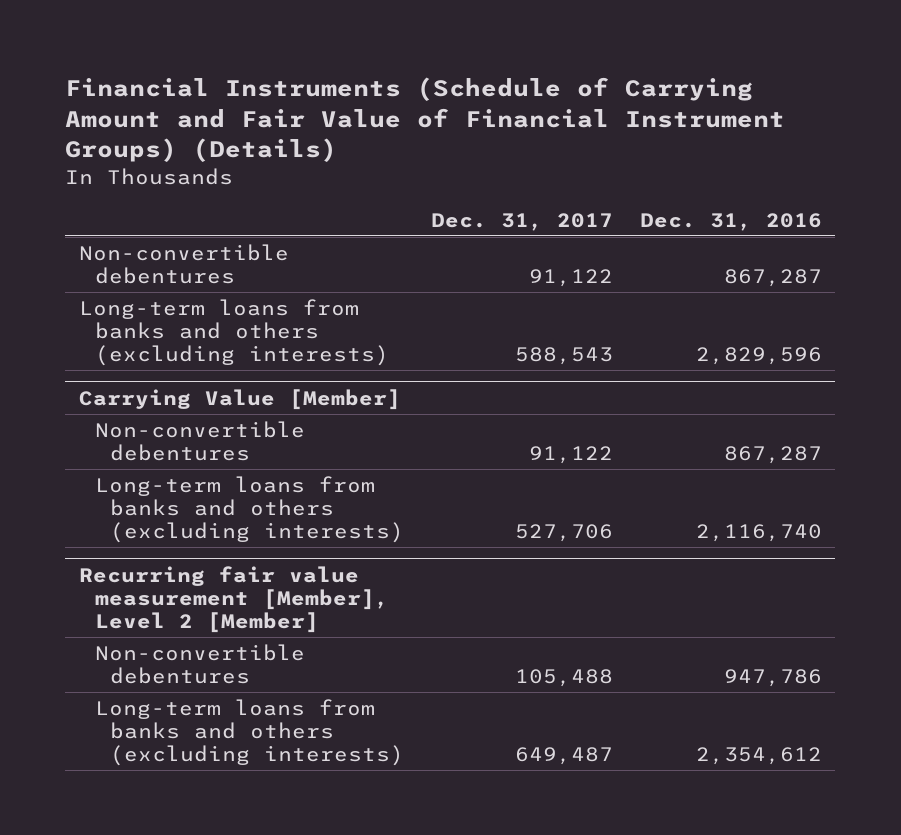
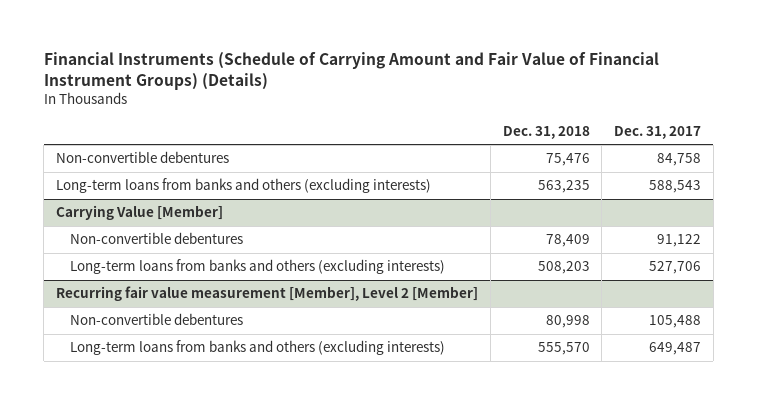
[640,212,823,231] Dec. 31, 2016 -> none
none -> [502,125,590,139] Dec. 31, 2018
[529,269,614,288] 91,122 -> [657,153,702,167] 84,758

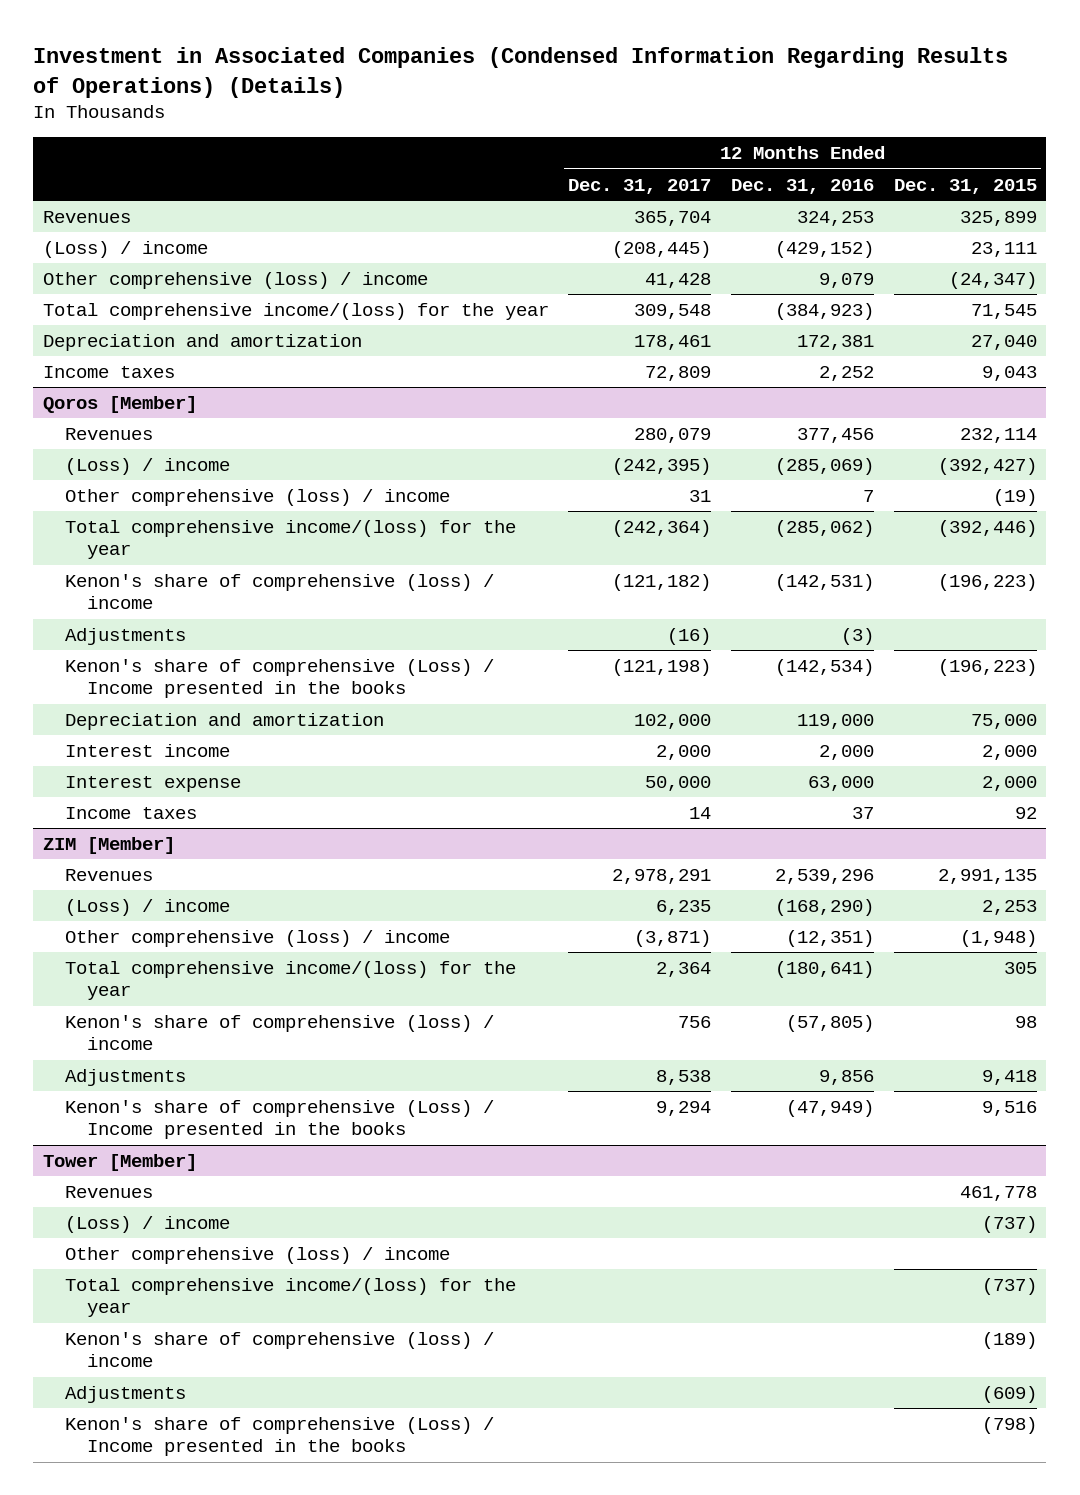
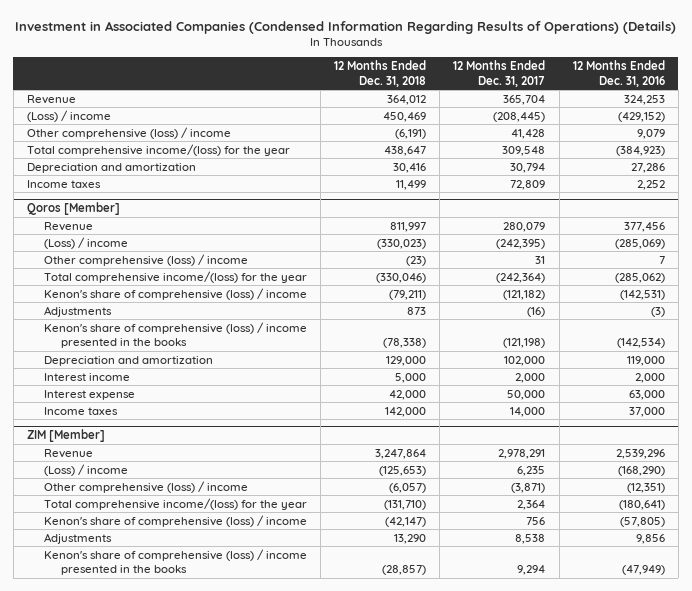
[893,178,1037,194] Dec. 31, 2015 -> none
none -> [334,60,427,87] 12 Months Ended Dec. 31, 2018
[42,210,131,223] Revenues -> [26,94,76,104] Revenue
[634,334,712,350] 178,461 -> [510,162,546,173] 30,794
[797,334,875,350] 172,381 -> [630,162,665,173] 27,286
[64,427,153,440] Revenues -> [43,221,93,231] Revenue
[64,658,494,699] Kenon's share of comprehensive (Loss) / Income presented in the books -> [43,321,307,349] Kenon's share of comprehensive (loss) / income presented in the books
[689,806,712,819] 14 -> [510,406,546,417] 14,000
[852,806,875,819] 37 -> [628,406,665,417] 37,000
[64,868,153,881] Revenues -> [43,448,93,458] Revenue
[42,1153,197,1171] Tower [Member] -> none
[64,1185,153,1198] Revenues -> none
[64,1215,230,1233] (Loss) / income -> none
[64,1246,450,1264] Other comprehensive (loss) / income -> none
[64,1277,516,1318] Total comprehensive income/(loss) for the year -> none
[64,1331,494,1368] Kenon's share of comprehensive (loss) / income -> none
[64,1385,186,1403] Adjustments -> none
[64,1416,494,1457] Kenon's share of comprehensive (Loss) / Income presented in the books -> none
[64,1099,494,1140] Kenon's share of comprehensive (Loss) / Income presented in the books -> [43,548,307,576] Kenon's share of comprehensive (loss) / income presented in the books

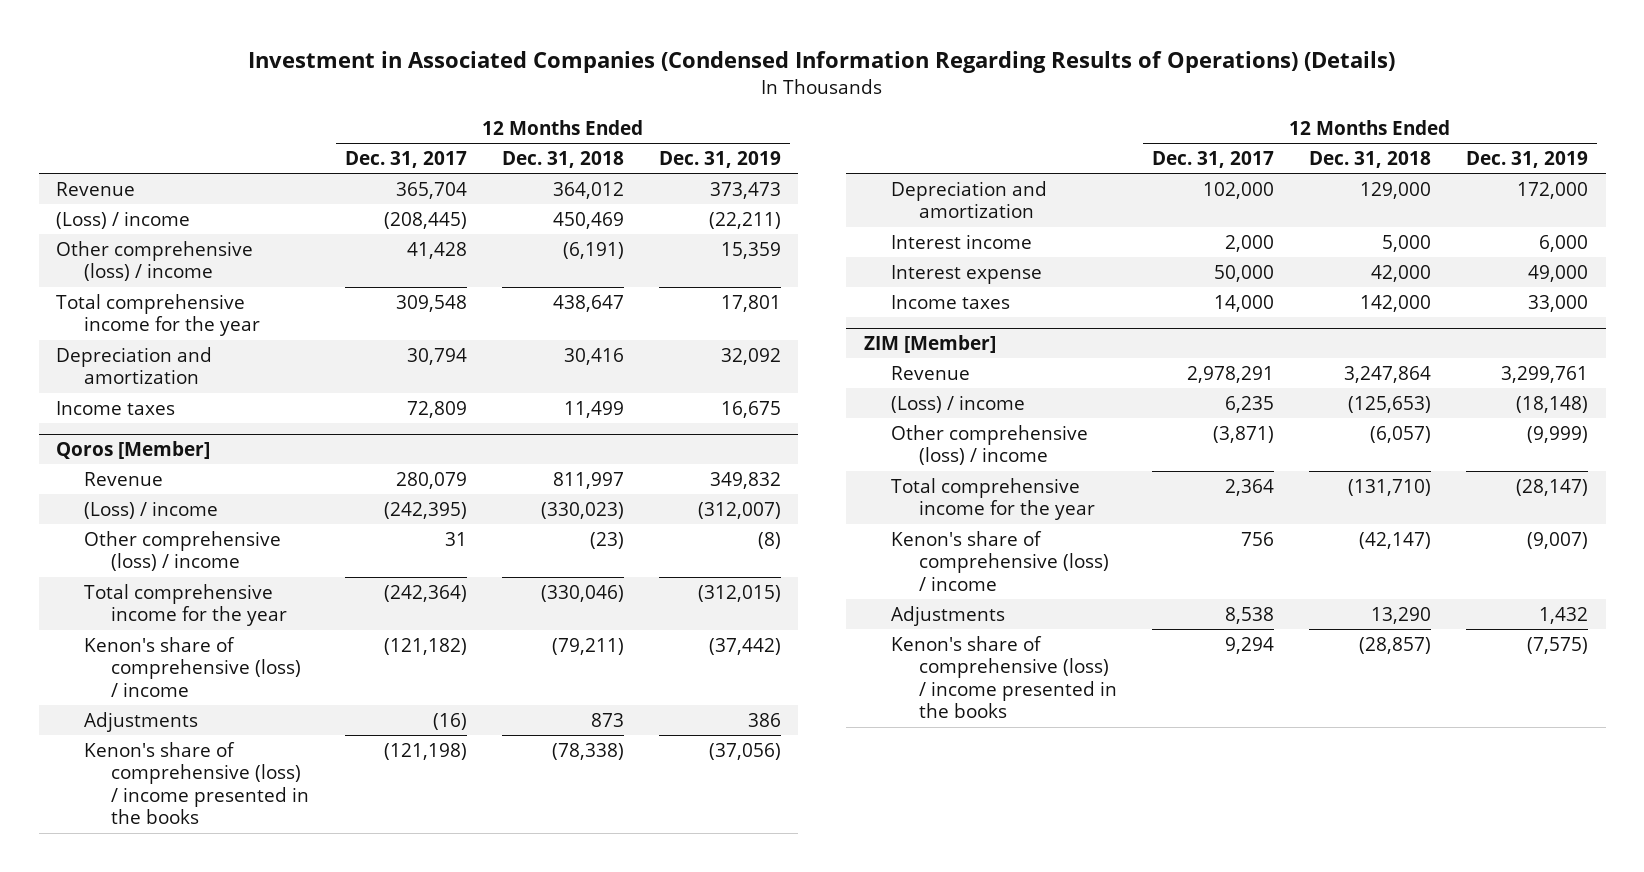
[572,60,665,87] 12 Months Ended Dec. 31, 2016 -> none
none -> [658,150,781,168] Dec. 31, 2019
[26,143,290,156] Total comprehensive income/(loss) for the year -> [56,293,260,337] Total comprehensive income for the year
[43,270,307,283] Total comprehensive income/(loss) for the year -> [83,583,288,627] Total comprehensive income for the year
[43,497,307,510] Total comprehensive income/(loss) for the year -> [891,477,1095,521] Total comprehensive income for the year

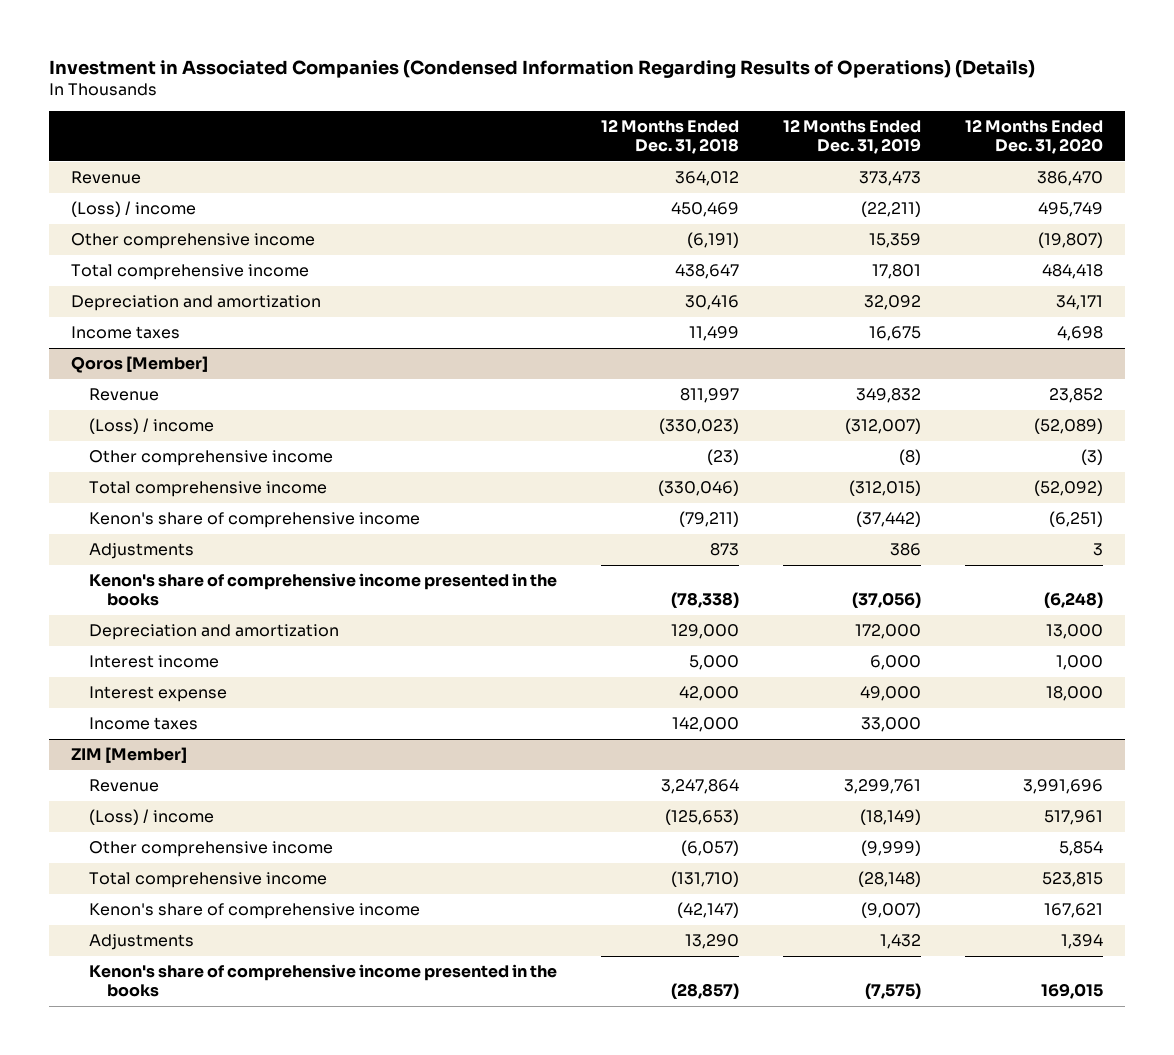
[344,150,467,168] Dec. 31, 2017 -> none
none -> [964,119,1103,154] 12 Months Ended Dec. 31, 2020
[56,240,254,282] Other comprehensive (loss) / income -> [71,233,316,250] Other comprehensive income
[56,293,260,337] Total comprehensive income for the year -> [71,264,310,281] Total comprehensive income
[83,530,281,572] Other comprehensive (loss) / income -> [89,450,334,467] Other comprehensive income
[83,583,288,627] Total comprehensive income for the year -> [89,481,328,498] Total comprehensive income
[83,636,302,697] Kenon's share of comprehensive (loss) / income -> [89,512,421,529] Kenon's share of comprehensive income
[83,741,310,825] Kenon's share of comprehensive (loss) / income presented in the books -> [89,573,558,606] Kenon's share of comprehensive income presented in the books
[1516,395,1589,413] (18,148) -> [859,809,921,826] (18,149)
[891,424,1089,466] Other comprehensive (loss) / income -> [89,841,334,858] Other comprehensive income
[891,477,1095,521] Total comprehensive income for the year -> [89,872,328,889] Total comprehensive income
[1516,478,1589,496] (28,147) -> [857,871,921,888] (28,148)
[891,530,1109,591] Kenon's share of comprehensive (loss) / income -> [89,903,421,920] Kenon's share of comprehensive income
[891,635,1117,719] Kenon's share of comprehensive (loss) / income presented in the books -> [89,964,558,997] Kenon's share of comprehensive income presented in the books

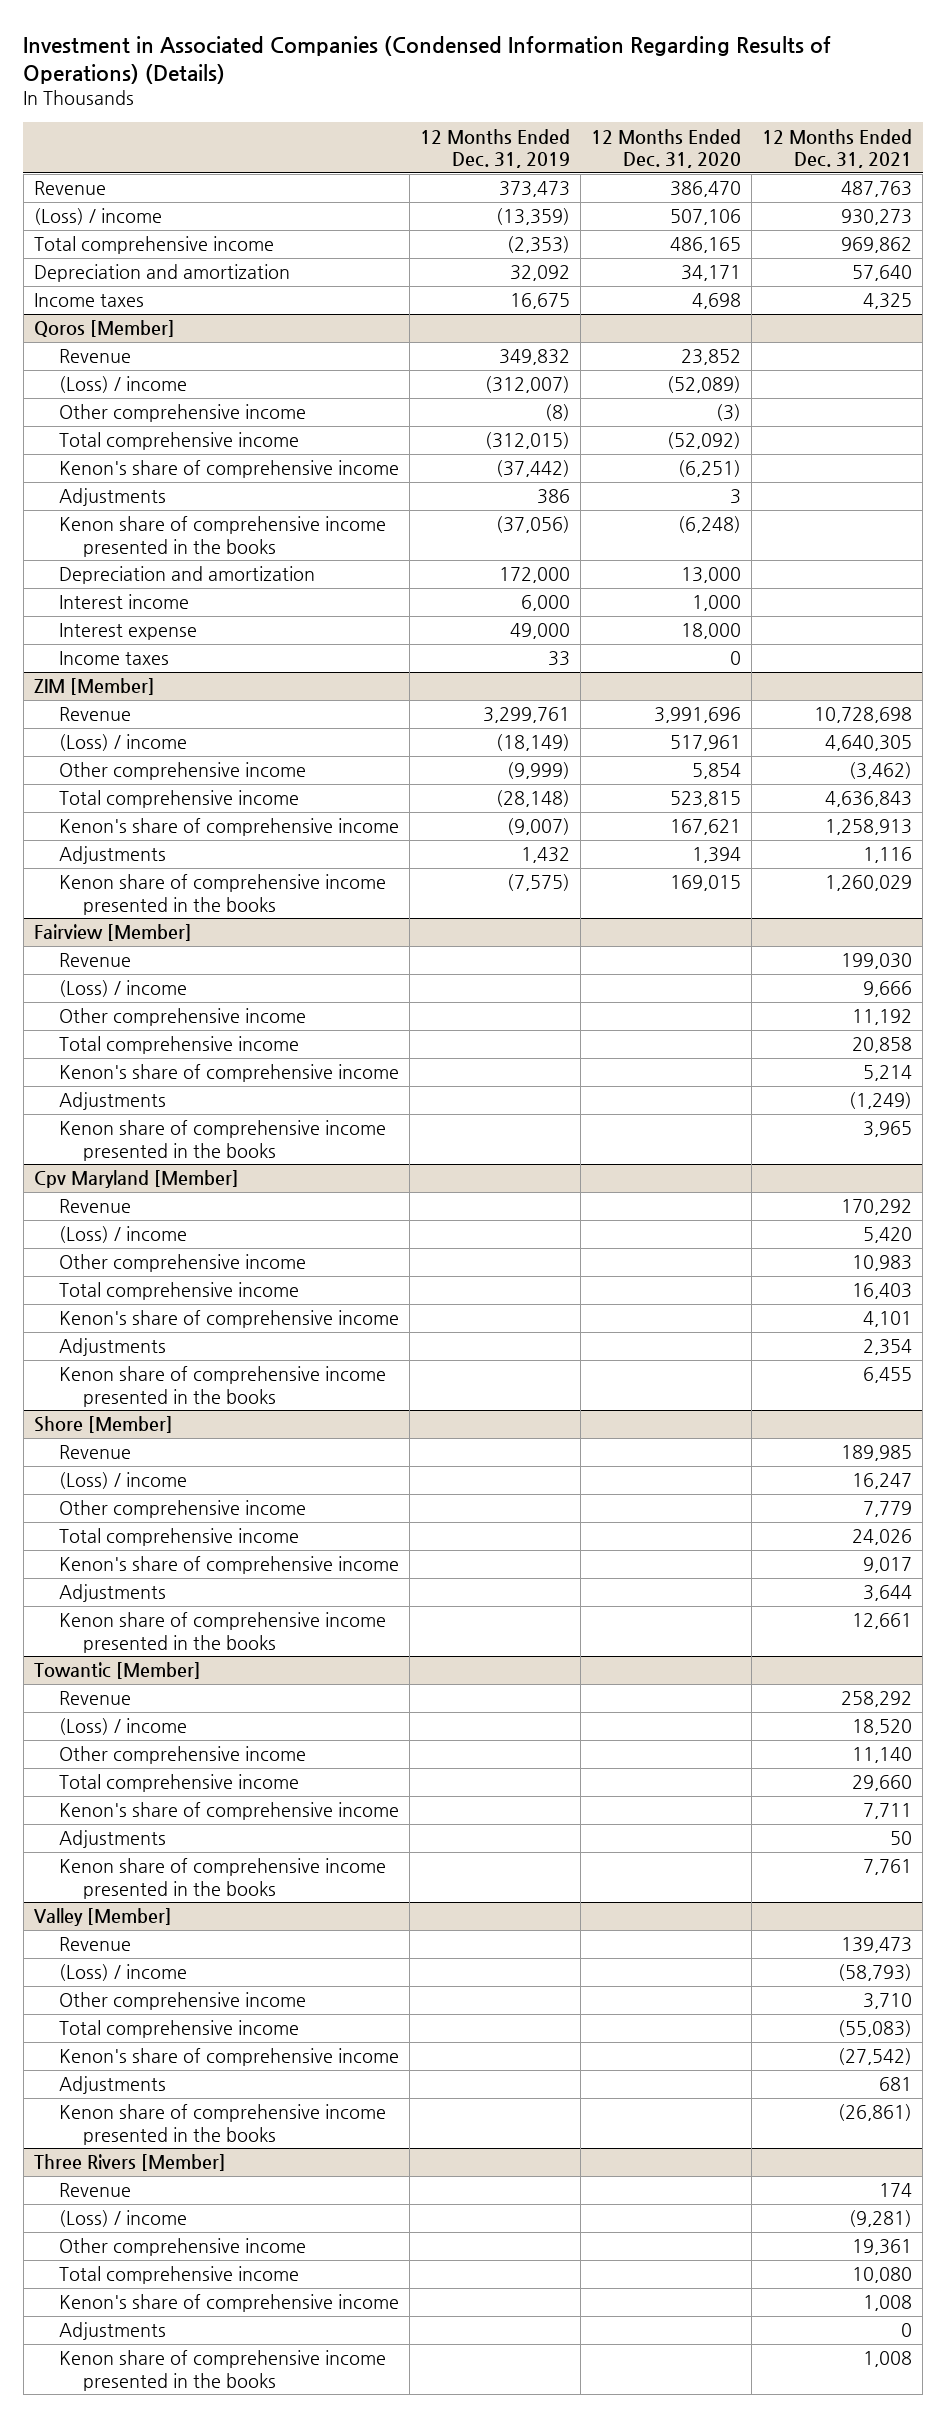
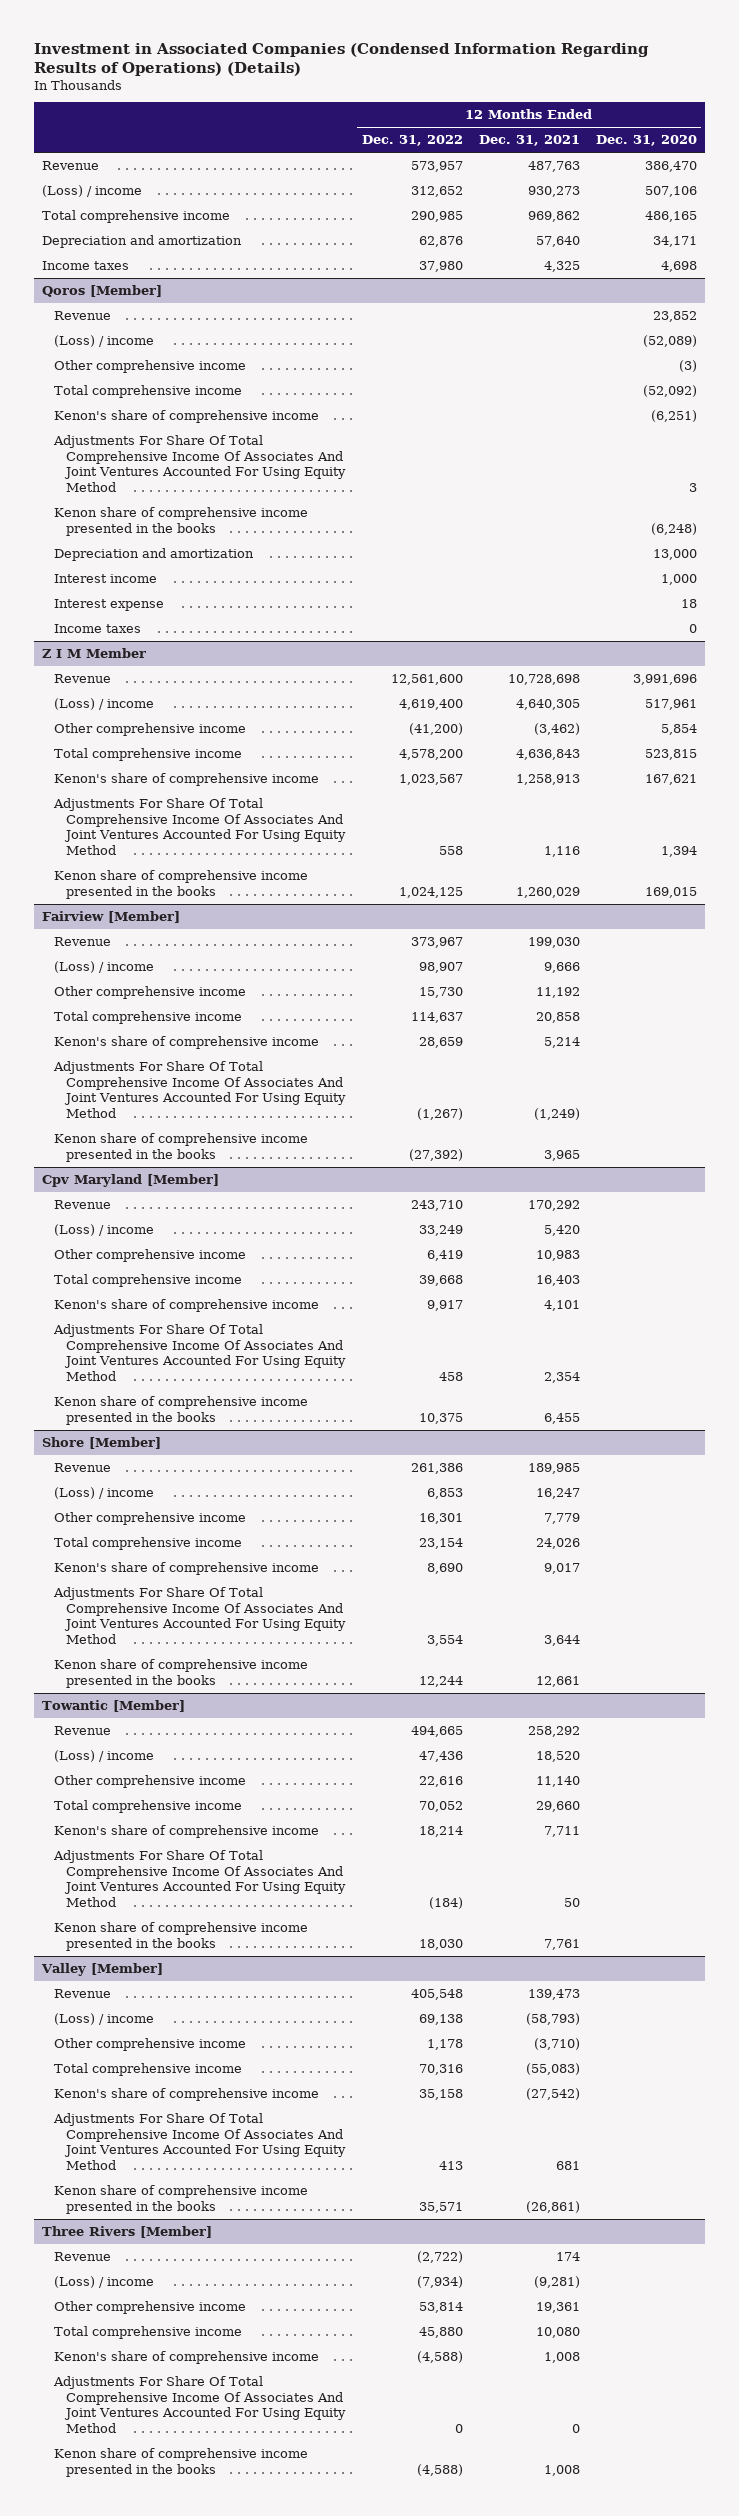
[419,128,570,169] 12 Months Ended Dec. 31, 2019 -> none
none -> [361,135,463,147] Dec. 31, 2022
[58,488,166,507] Adjustments -> [53,435,347,493] Adjustments For Share Of Total Comprehensive Income Of Associates And Joint Ventures Accounted For Using Equity Method
[680,623,741,640] 18,000 -> [681,599,698,609] 18
[33,678,155,696] ZIM [Member] -> [42,648,147,659] Z I M Member
[58,846,166,865] Adjustments -> [53,798,347,856] Adjustments For Share Of Total Comprehensive Income Of Associates And Joint Ventures Accounted For Using Equity Method
[58,1092,166,1111] Adjustments -> [53,1061,347,1119] Adjustments For Share Of Total Comprehensive Income Of Associates And Joint Ventures Accounted For Using Equity Method
[58,1338,166,1357] Adjustments -> [53,1324,347,1382] Adjustments For Share Of Total Comprehensive Income Of Associates And Joint Ventures Accounted For Using Equity Method
[58,1584,166,1603] Adjustments -> [53,1587,347,1645] Adjustments For Share Of Total Comprehensive Income Of Associates And Joint Ventures Accounted For Using Equity Method
[58,1830,166,1849] Adjustments -> [53,1850,347,1908] Adjustments For Share Of Total Comprehensive Income Of Associates And Joint Ventures Accounted For Using Equity Method
[863,1993,913,2010] 3,710 -> [533,2038,580,2051] (3,710)
[58,2076,166,2095] Adjustments -> [53,2113,347,2171] Adjustments For Share Of Total Comprehensive Income Of Associates And Joint Ventures Accounted For Using Equity Method
[58,2322,166,2341] Adjustments -> [53,2376,347,2434] Adjustments For Share Of Total Comprehensive Income Of Associates And Joint Ventures Accounted For Using Equity Method

